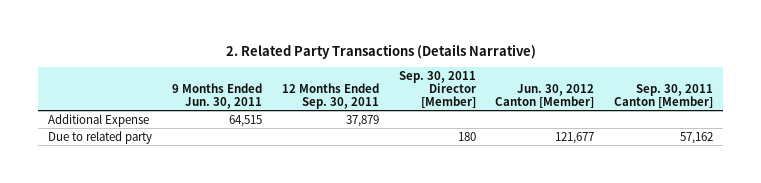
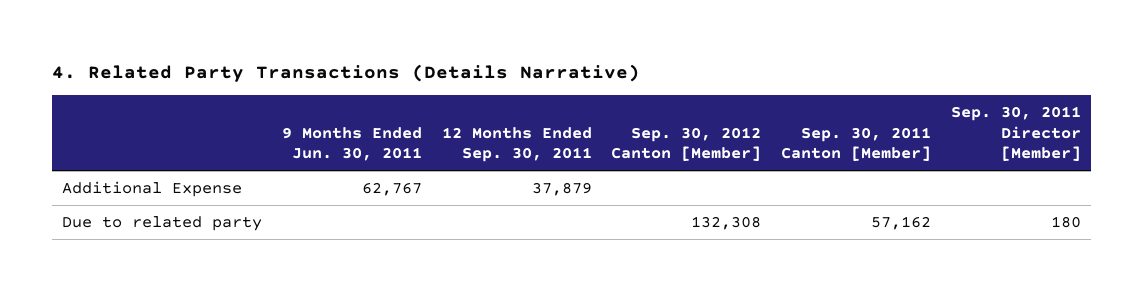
[225,43,536,59] 2. Related Party Transactions (Details Narrative) -> [51,64,640,83] 4. Related Party Transactions (Details Narrative)
[495,83,595,108] Jun. 30, 2012 Canton [Member] -> none
none -> [611,126,762,162] Sep. 30, 2012 Canton [Member]
[228,114,262,127] 64,515 -> [361,181,422,196] 62,767

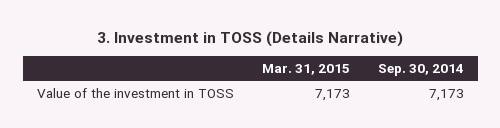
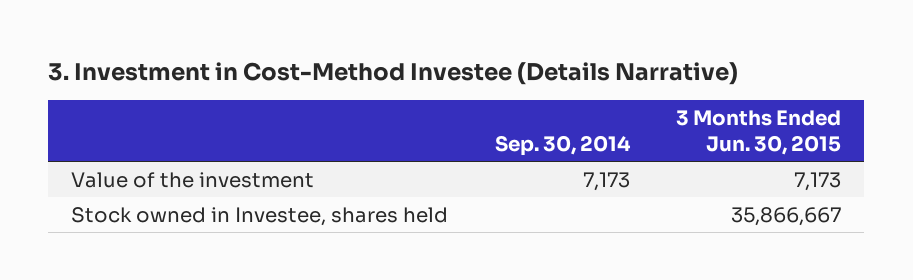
[97,31,404,48] 3. Investment in TOSS (Details Narrative) -> [48,61,739,85] 3. Investment in Cost-Method Investee (Details Narrative)
[261,64,350,76] Mar. 31, 2015 -> none
none -> [676,109,842,155] 3 Months Ended Jun. 30, 2015
[36,87,234,98] Value of the investment in TOSS -> [71,172,315,189] Value of the investment
none -> [71,207,449,227] Stock owned in Investee, shares held

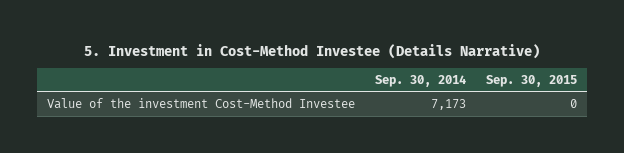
[48,61,739,85] 3. Investment in Cost-Method Investee (Details Narrative) -> [83,43,540,59] 5. Investment in Cost-Method Investee (Details Narrative)
[676,109,842,155] 3 Months Ended Jun. 30, 2015 -> none
none -> [485,74,577,87] Sep. 30, 2015
[71,207,449,227] Stock owned in Investee, shares held -> none
[71,172,315,189] Value of the investment -> [47,98,356,110] Value of the investment Cost-Method Investee

